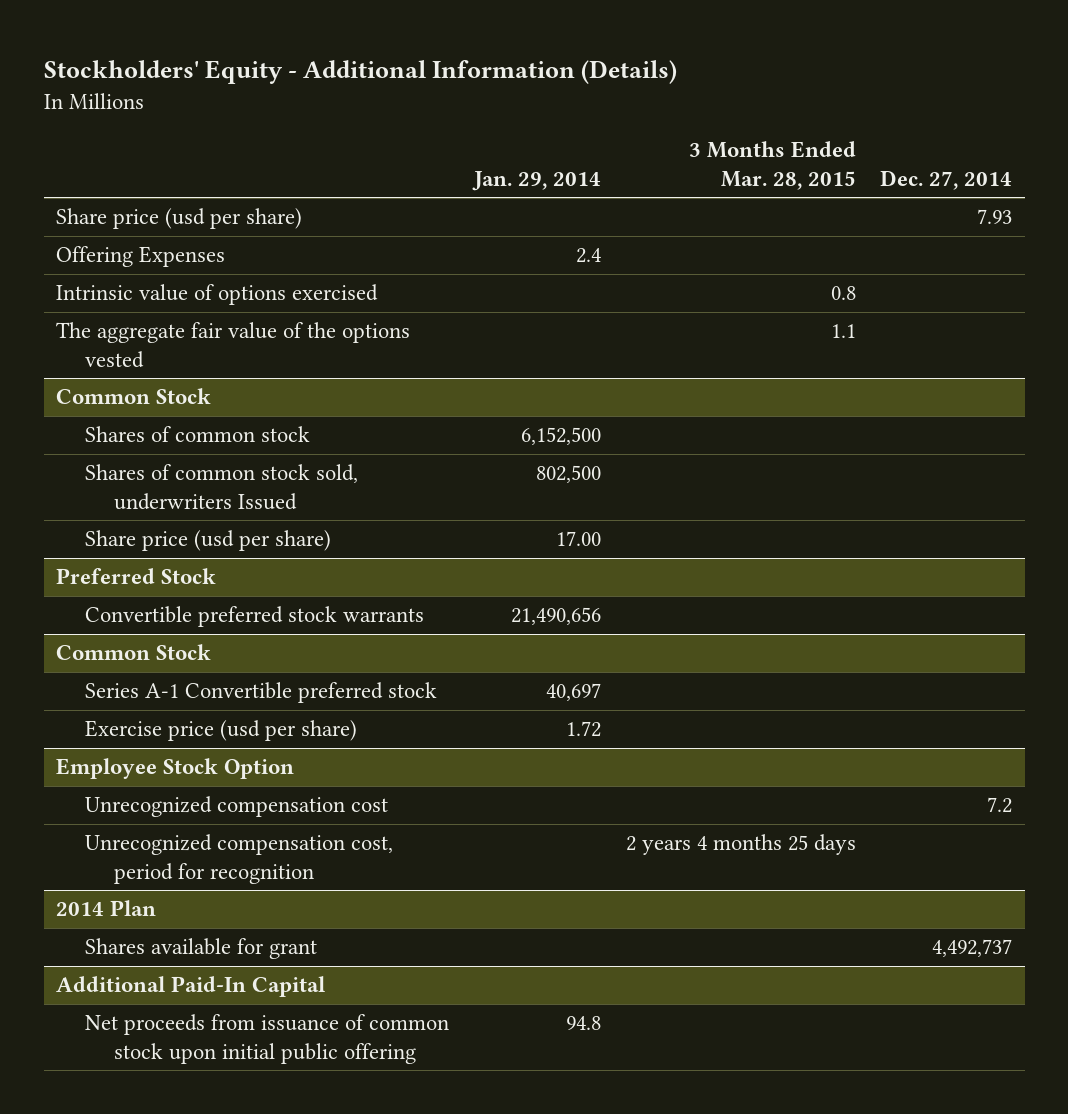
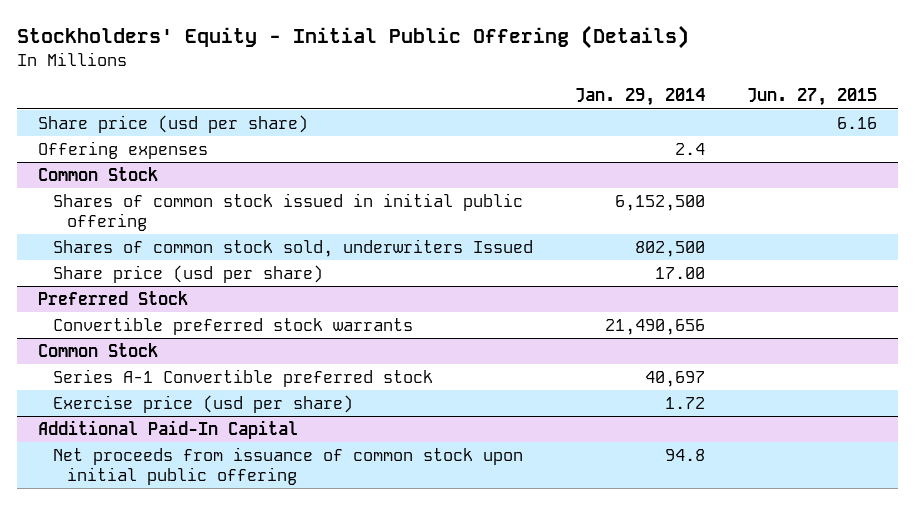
[43,60,677,85] Stockholders' Equity - Additional Information (Details) -> [17,25,690,50] Stockholders' Equity - Initial Public Offering (Details)
[688,140,856,190] 3 Months Ended Mar. 28, 2015 -> none
[880,169,1013,190] Dec. 27, 2014 -> none
none -> [747,88,878,107] Jun. 27, 2015
[56,284,379,306] Intrinsic value of options exercised -> none
[56,322,411,368] The aggregate fair value of the options vested -> none
[56,246,226,268] Offering Expenses -> [38,140,209,159] Offering expenses
[85,426,311,443] Shares of common stock -> [52,192,523,231] Shares of common stock issued in initial public offering
[56,758,295,780] Employee Stock Option -> none
[85,796,389,818] Unrecognized compensation cost -> none
[85,834,394,884] Unrecognized compensation cost, period for recognition -> none
[56,900,157,917] 2014 Plan -> none
[85,938,318,960] Shares available for grant -> none

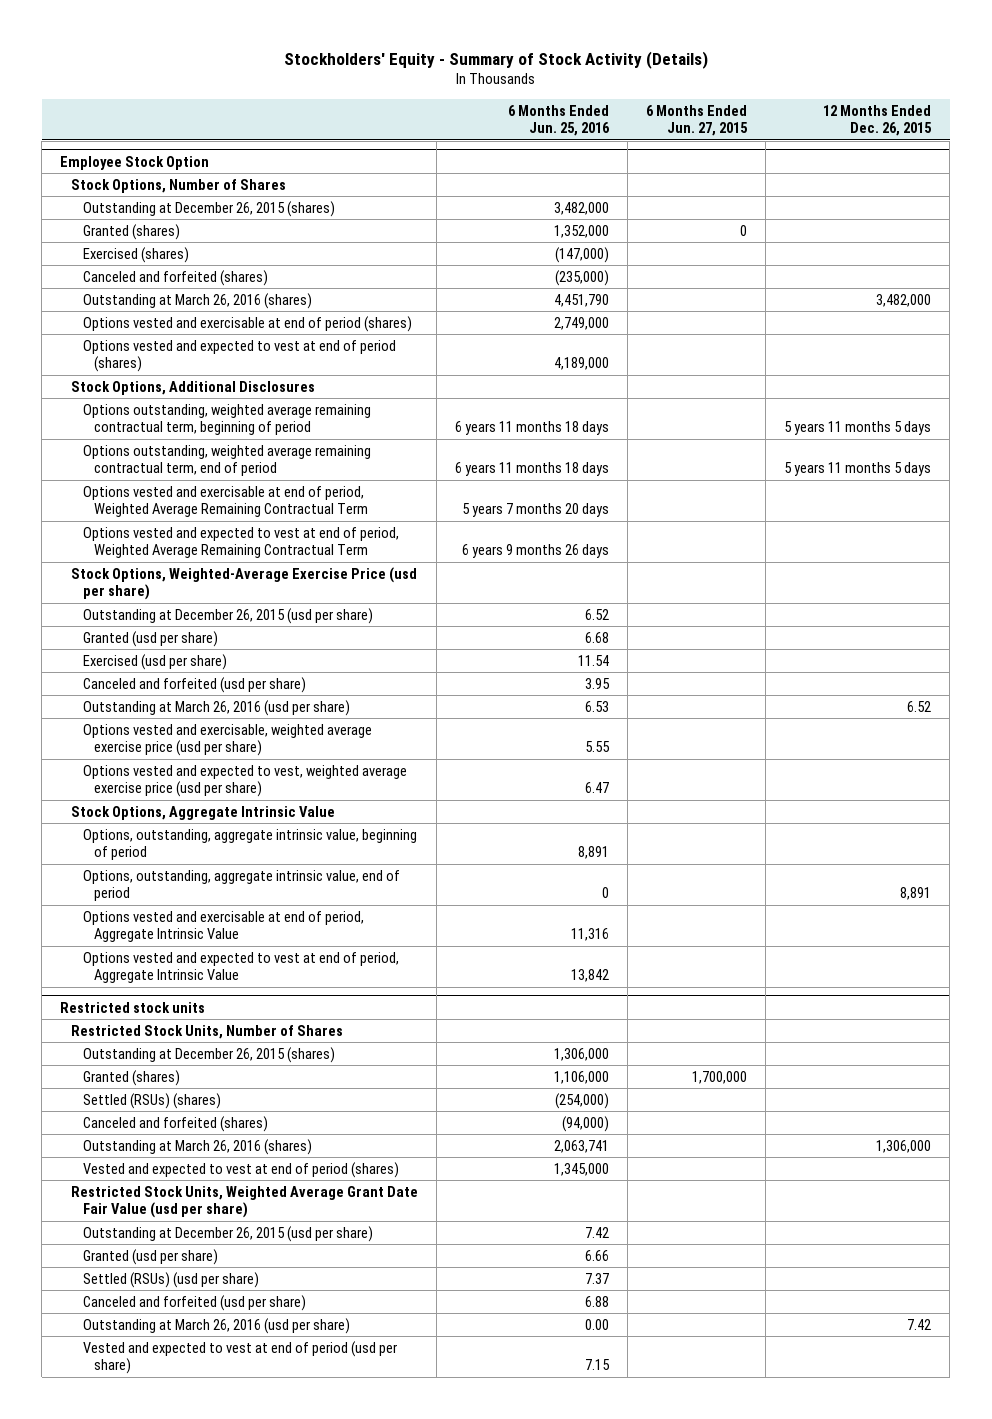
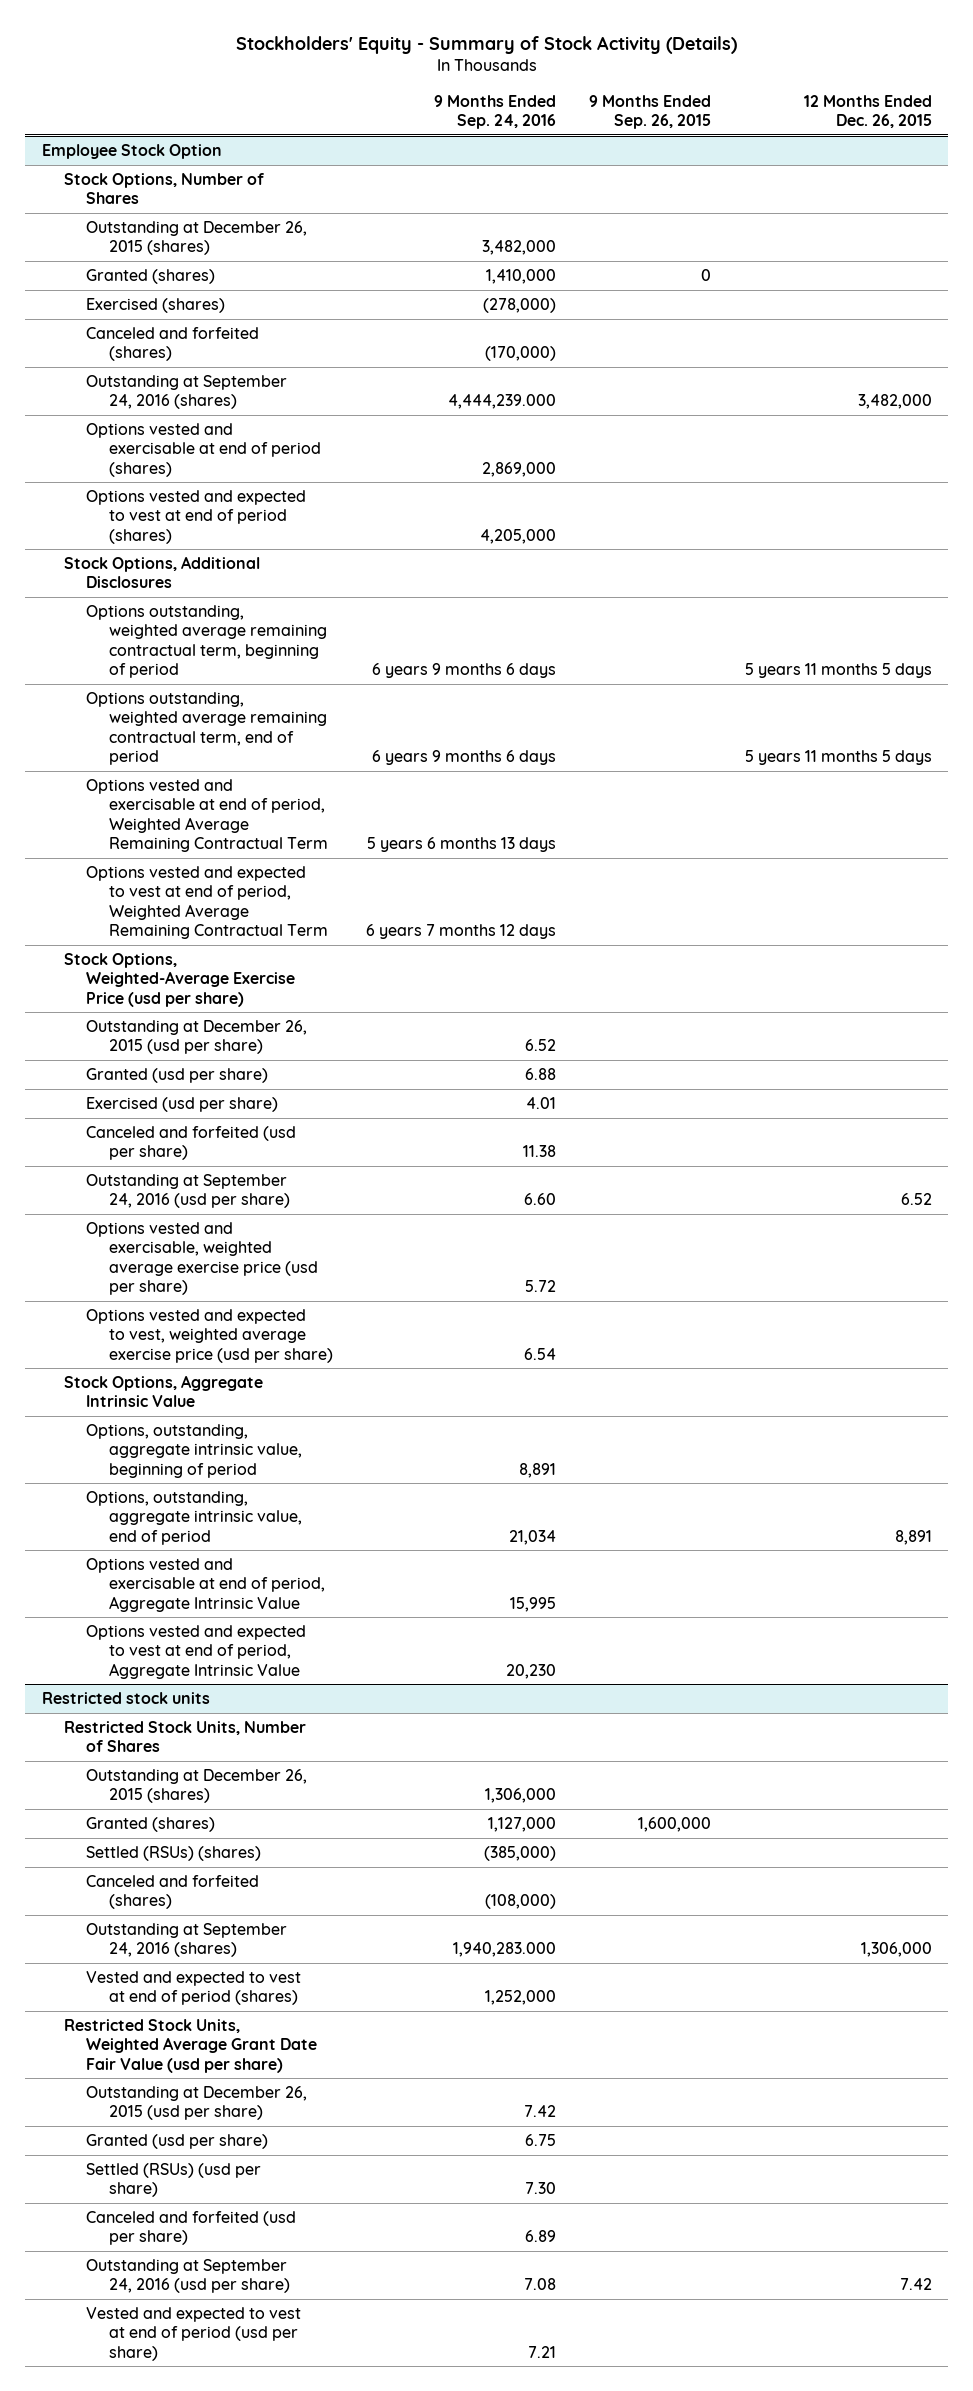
[508,104,611,137] 6 Months Ended Jun. 25, 2016 -> none
[646,104,749,137] 6 Months Ended Jun. 27, 2015 -> none
none -> [433,94,556,130] 9 Months Ended Sep. 24, 2016
none -> [589,94,712,130] 9 Months Ended Sep. 26, 2015
[82,292,312,309] Outstanding at March 26, 2016 (shares) -> [86,374,288,410] Outstanding at September 24, 2016 (shares)
[82,699,350,716] Outstanding at March 26, 2016 (usd per share) -> [86,1173,290,1209] Outstanding at September 24, 2016 (usd per share)
[82,1138,312,1155] Outstanding at March 26, 2016 (shares) -> [86,1922,288,1958] Outstanding at September 24, 2016 (shares)
[82,1317,350,1334] Outstanding at March 26, 2016 (usd per share) -> [86,2258,290,2294] Outstanding at September 24, 2016 (usd per share)

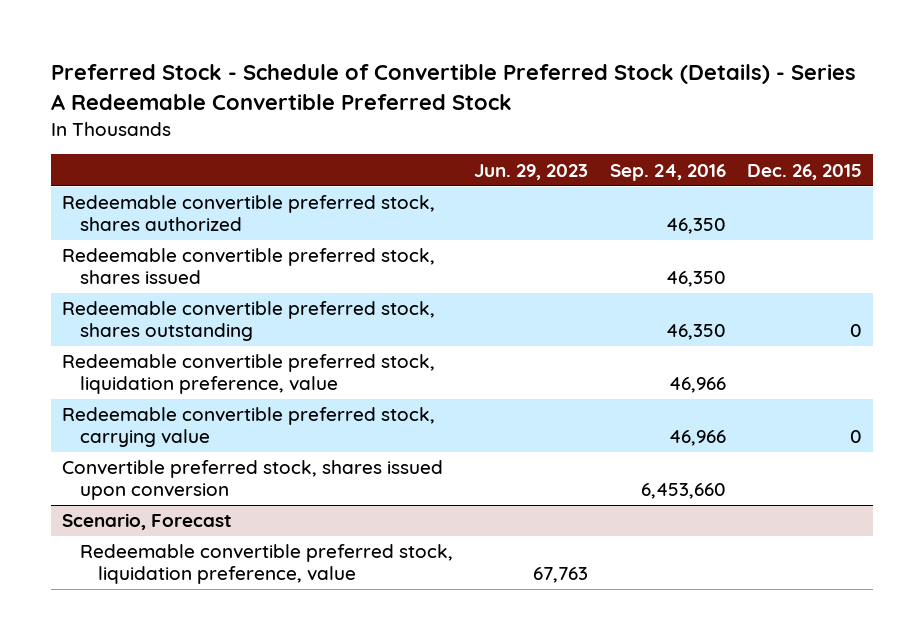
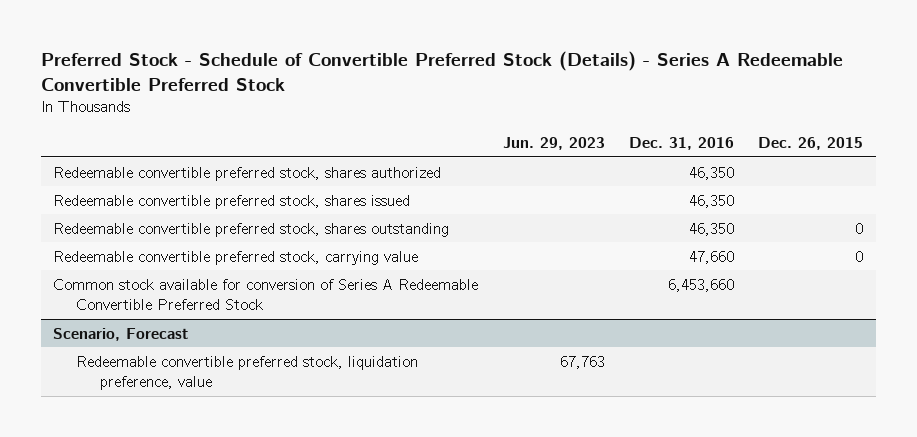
[609,163,726,181] Sep. 24, 2016 -> none
none -> [628,136,734,150] Dec. 31, 2016
[61,354,435,395] Redeemable convertible preferred stock, liquidation preference, value -> none
[61,460,443,501] Convertible preferred stock, shares issued upon conversion -> [53,278,479,310] Common stock available for conversion of Series A Redeemable Convertible Preferred Stock

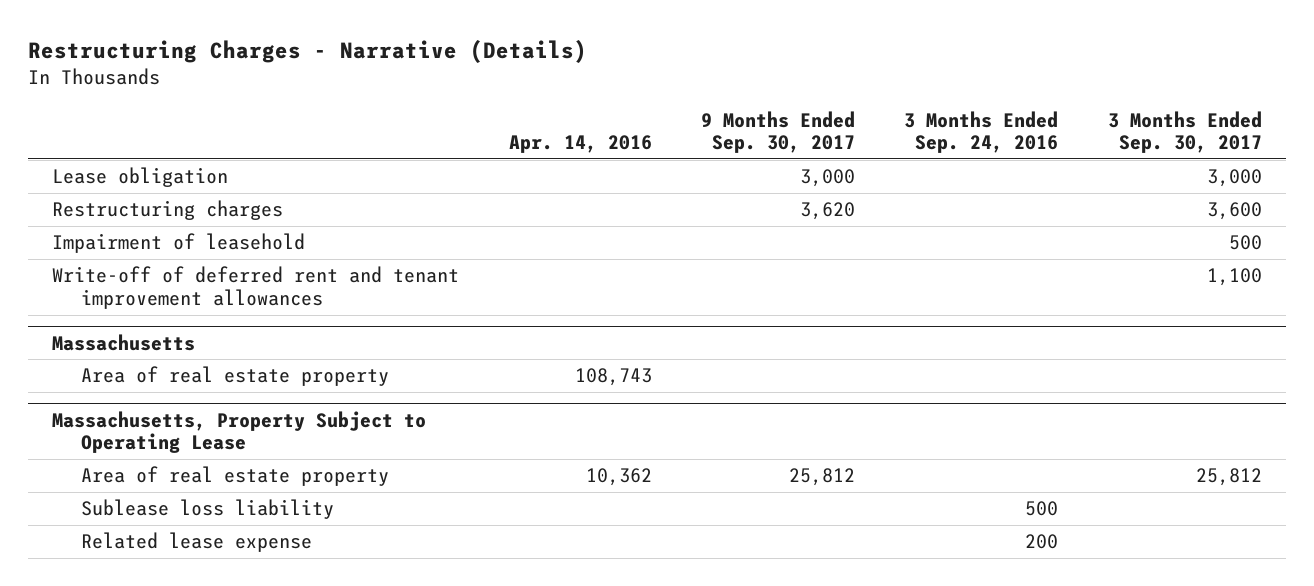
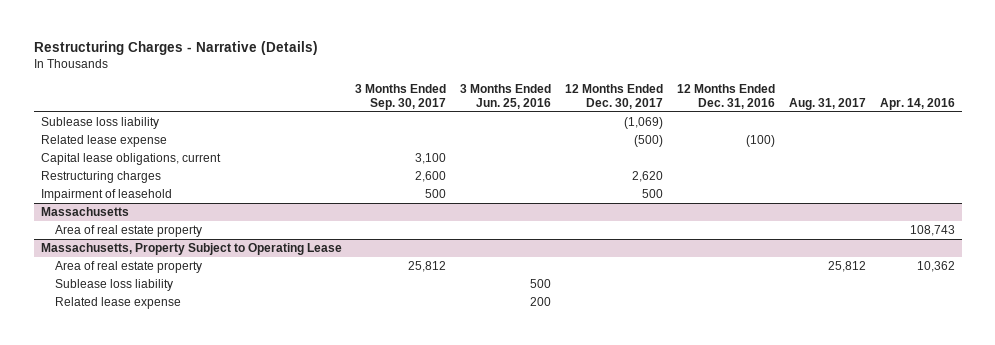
[701,110,856,154] 9 Months Ended Sep. 30, 2017 -> none
[904,110,1059,154] 3 Months Ended Sep. 24, 2016 -> none
none -> [460,84,552,109] 3 Months Ended Jun. 25, 2016
none -> [565,84,664,109] 12 Months Ended Dec. 30, 2017
none -> [677,84,776,109] 12 Months Ended Dec. 31, 2016
none -> [788,97,866,110] Aug. 31, 2017
none -> [40,117,159,130] Sublease loss liability
none -> [40,135,167,148] Related lease expense
[52,167,229,188] Lease obligation -> [40,153,221,166] Capital lease obligations, current
[1206,169,1262,188] 3,000 -> [415,153,447,165] 3,100
[1206,202,1262,221] 3,600 -> [415,171,447,183] 2,600
[52,266,460,309] Write-off of deferred rent and tenant improvement allowances -> none

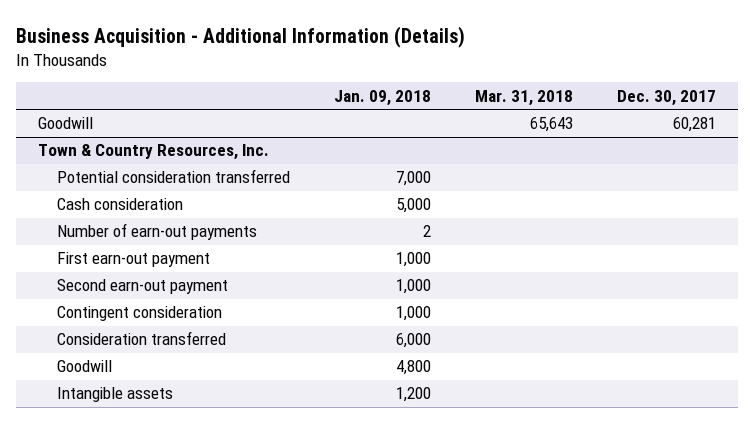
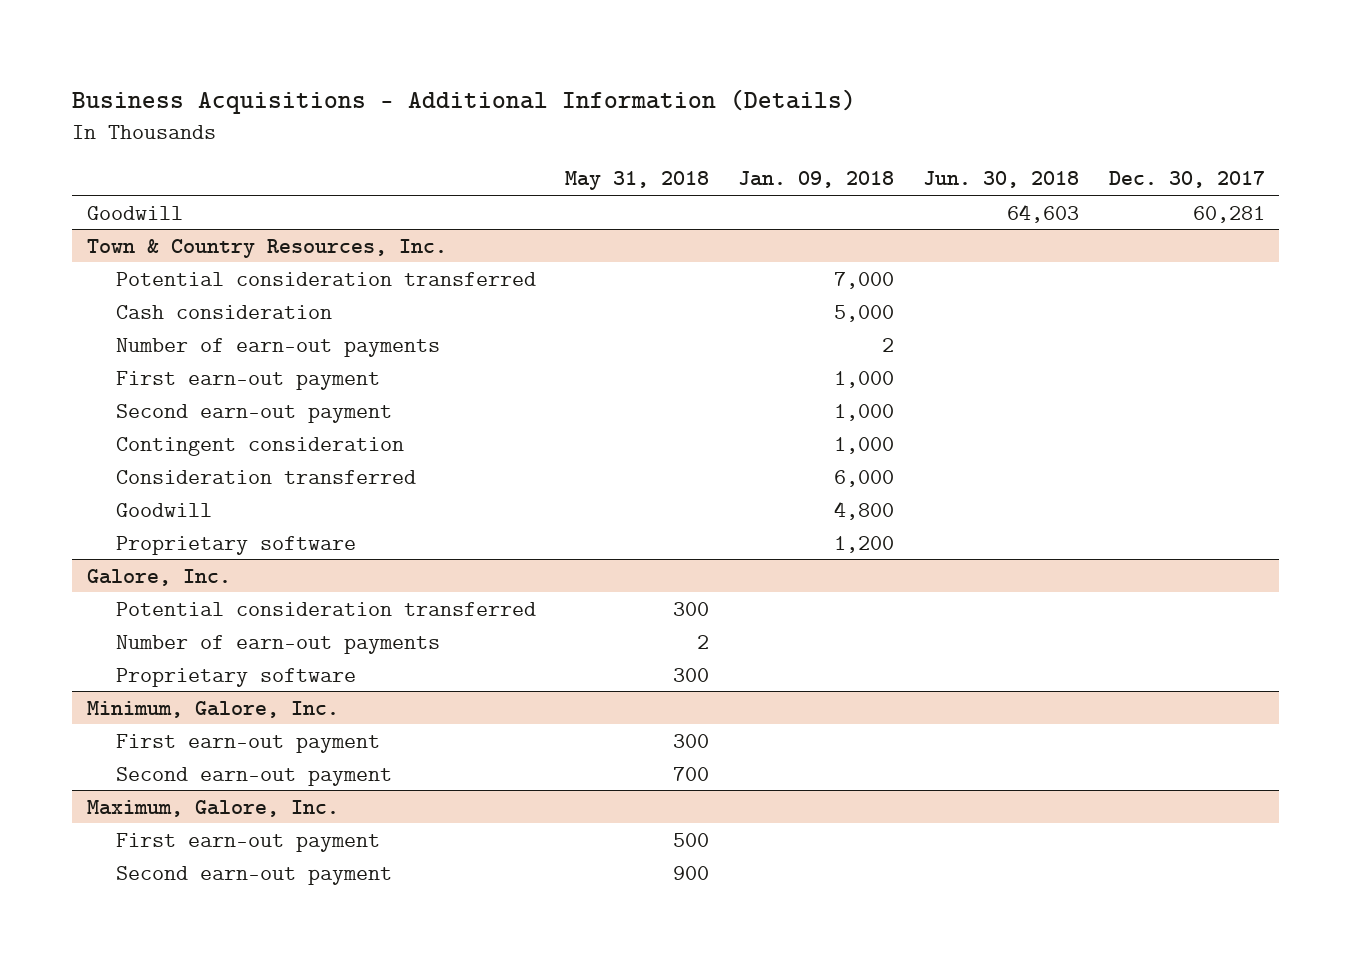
[16,25,466,48] Business Acquisition - Additional Information (Details) -> [72,88,857,114] Business Acquisitions - Additional Information (Details)
[475,89,574,106] Mar. 31, 2018 -> none
none -> [564,171,709,191] May 31, 2018
none -> [923,171,1080,189] Jun. 30, 2018
[57,387,174,403] Intangible assets -> [115,535,356,555] Proprietary software
none -> [87,568,232,586] Galore, Inc.
none -> [115,601,536,616] Potential consideration transferred
none -> [115,634,440,654] Number of earn-out payments
none -> [115,667,356,687] Proprietary software
none -> [87,700,340,718] Minimum, Galore, Inc.
none -> [115,733,380,753] First earn-out payment
none -> [115,766,392,786] Second earn-out payment
none -> [87,799,340,817] Maximum, Galore, Inc.
none -> [115,832,380,852] First earn-out payment
none -> [115,865,392,885] Second earn-out payment

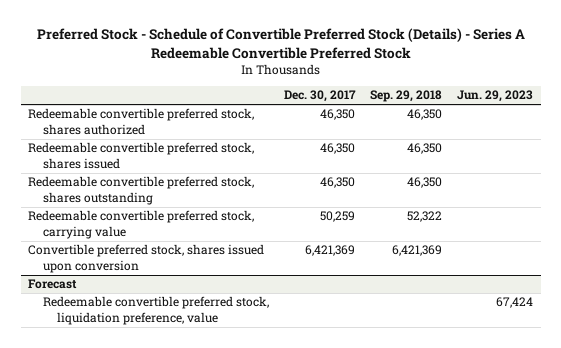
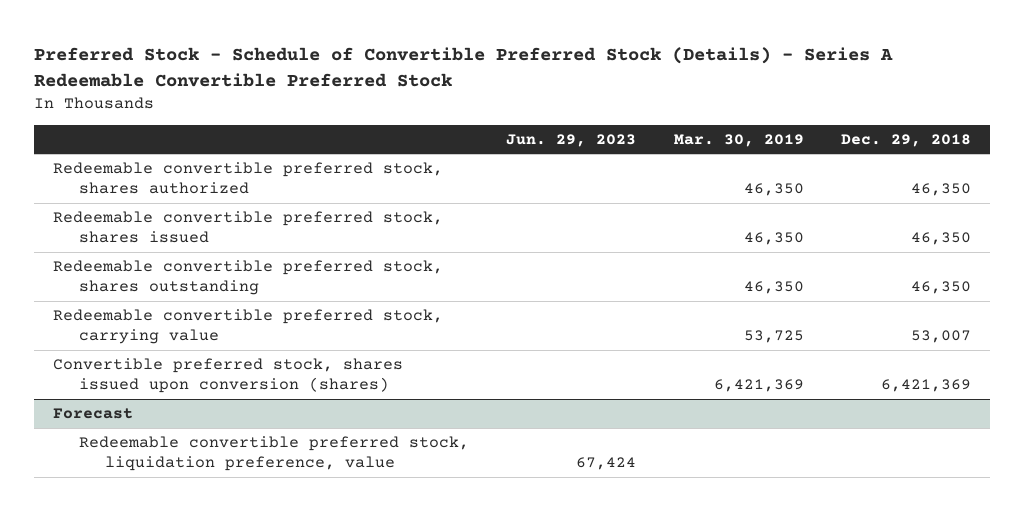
[283,90,356,103] Dec. 30, 2017 -> none
[369,90,442,103] Sep. 29, 2018 -> none
none -> [673,133,804,147] Mar. 30, 2019
none -> [841,133,972,147] Dec. 29, 2018
[28,244,265,273] Convertible preferred stock, shares issued upon conversion -> [52,358,403,394] Convertible preferred stock, shares issued upon conversion (shares)

